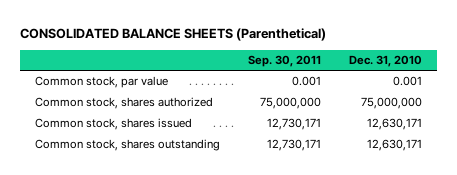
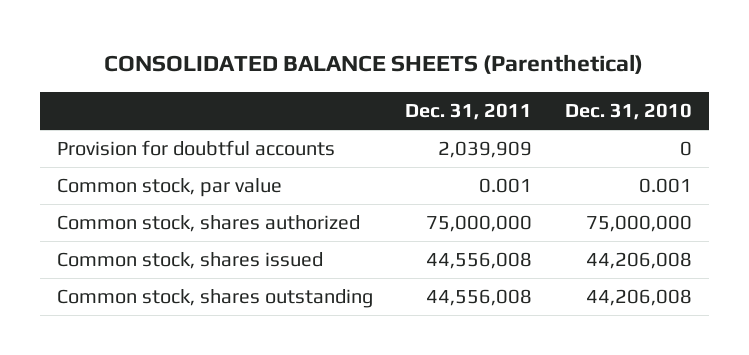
[248,54,322,67] Sep. 30, 2011 -> none
none -> [405,102,533,120] Dec. 31, 2011
none -> [56,140,335,157] Provision for doubtful accounts
[367,118,423,131] 12,630,171 -> [586,252,693,270] 44,206,008
[367,139,423,152] 12,630,171 -> [586,289,693,307] 44,206,008

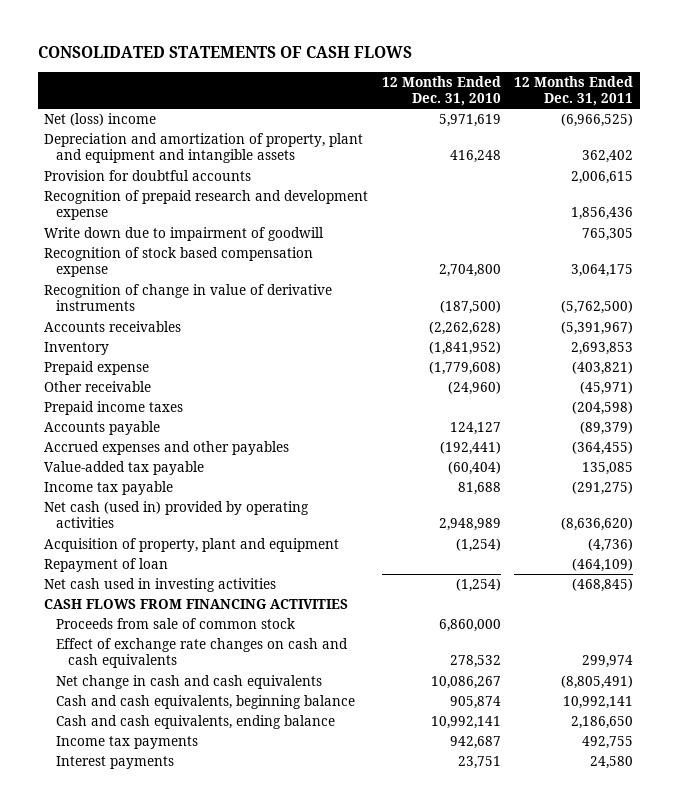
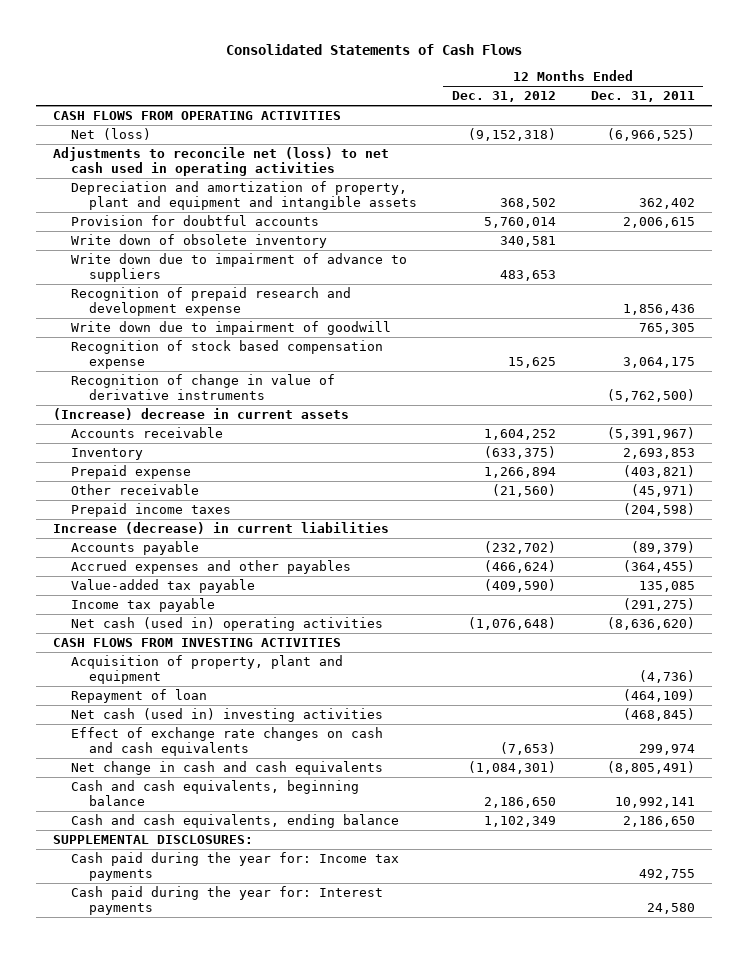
[37,46,412,59] CONSOLIDATED STATEMENTS OF CASH FLOWS -> [226,43,523,55] Consolidated Statements of Cash Flows
[381,75,501,106] 12 Months Ended Dec. 31, 2010 -> none
none -> [451,91,556,103] Dec. 31, 2012
none -> [53,111,342,121] CASH FLOWS FROM OPERATING ACTIVITIES
[44,112,157,126] Net (loss) income -> [71,128,152,141] Net (loss)
none -> [53,147,390,176] Adjustments to reconcile net (loss) to net cash used in operating activities
none -> [71,234,328,249] Write down of obsolete inventory
none -> [71,253,408,282] Write down due to impairment of advance to suppliers
none -> [53,408,350,421] (Increase) decrease in current assets
[44,320,182,332] Accounts receivables -> [71,427,224,439] Accounts receivable
none -> [53,522,390,535] Increase (decrease) in current liabilities
[44,500,310,529] Net cash (used in) provided by operating activities -> [71,617,384,632] Net cash (used in) operating activities
none -> [53,638,342,648] CASH FLOWS FROM INVESTING ACTIVITIES
[44,598,349,609] CASH FLOWS FROM FINANCING ACTIVITIES -> none
[56,617,296,629] Proceeds from sale of common stock -> none
[44,577,277,592] Net cash used in investing activities -> [71,708,384,723] Net cash (used in) investing activities
none -> [53,835,254,845] SUPPLEMENTAL DISCLOSURES:
[56,735,199,749] Income tax payments -> [71,852,400,881] Cash paid during the year for: Income tax payments
[56,755,175,769] Interest payments -> [71,886,384,915] Cash paid during the year for: Interest payments

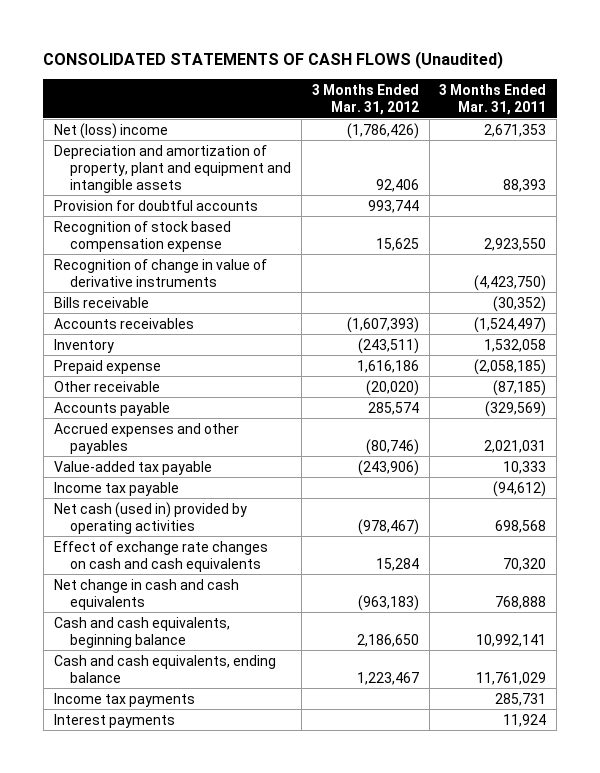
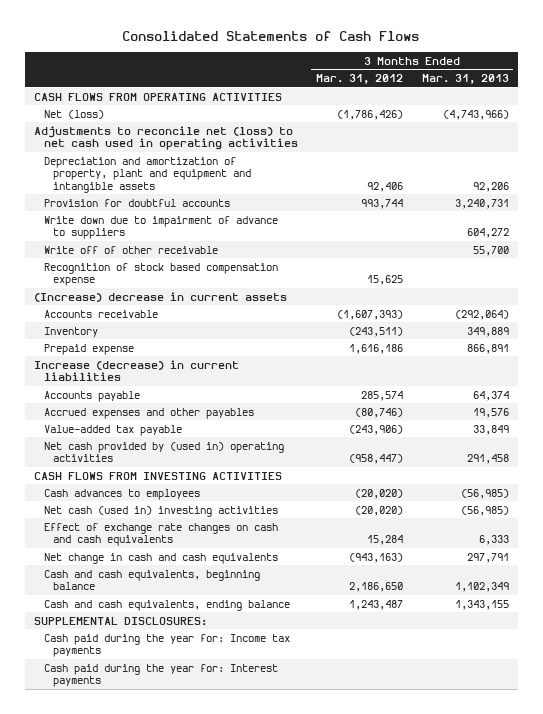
[43,51,504,70] CONSOLIDATED STATEMENTS OF CASH FLOWS (Unaudited) -> [122,31,420,42] Consolidated Statements of Cash Flows
[439,83,547,115] 3 Months Ended Mar. 31, 2011 -> none
none -> [421,74,509,85] Mar. 31, 2013
none -> [34,92,283,101] CASH FLOWS FROM OPERATING ACTIVITIES
[53,122,168,139] Net (loss) income -> [43,109,104,119] Net (loss)
none -> [34,125,298,151] Adjustments to reconcile net (loss) to net cash used in operating activities
none -> [43,215,278,240] Write down due to impairment of advance to suppliers
none -> [43,245,218,254] Write off of other receivable
[53,258,267,287] Recognition of change in value of derivative instruments -> none
[53,296,149,308] Bills receivable -> none
none -> [34,291,288,302] (Increase) decrease in current assets
[53,317,194,329] Accounts receivables -> [43,309,158,318] Accounts receivable
[53,380,160,392] Other receivable -> none
none -> [34,359,240,382] Increase (decrease) in current liabilities
[53,481,179,496] Income tax payable -> none
[53,501,247,534] Net cash (used in) provided by operating activities -> [43,441,284,463] Net cash provided by (used in) operating activities
[357,518,419,535] (978,467) -> [349,454,404,465] (958,447)
none -> [34,471,283,480] CASH FLOWS FROM INVESTING ACTIVITIES
none -> [43,488,200,500] Cash advances to employees
none -> [43,505,278,517] Net cash (used in) investing activities
[357,594,419,611] (963,183) -> [349,552,404,563] (943,163)
[356,671,419,685] 1,223,467 -> [349,599,404,610] 1,243,487
none -> [34,616,208,626] SUPPLEMENTAL DISCLOSURES:
[53,692,195,707] Income tax payments -> [43,633,290,658] Cash paid during the year for: Income tax payments
[53,713,175,728] Interest payments -> [43,663,278,688] Cash paid during the year for: Interest payments

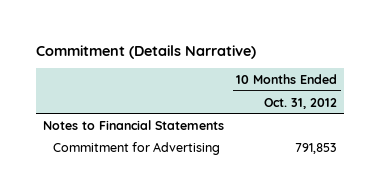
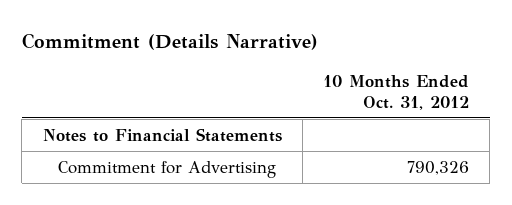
[295,142,338,154] 791,853 -> [406,160,469,175] 790,326

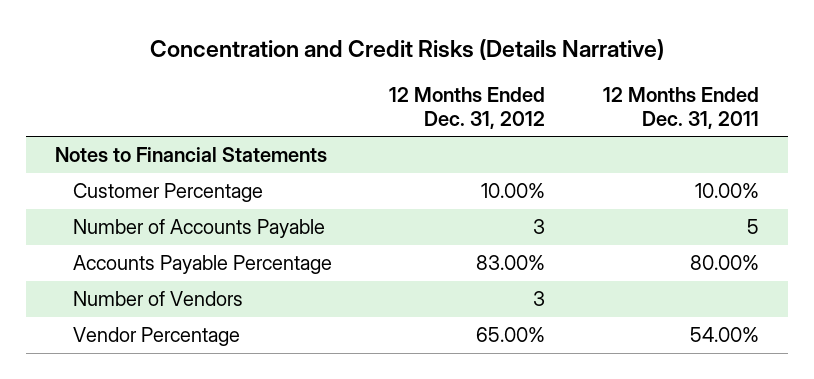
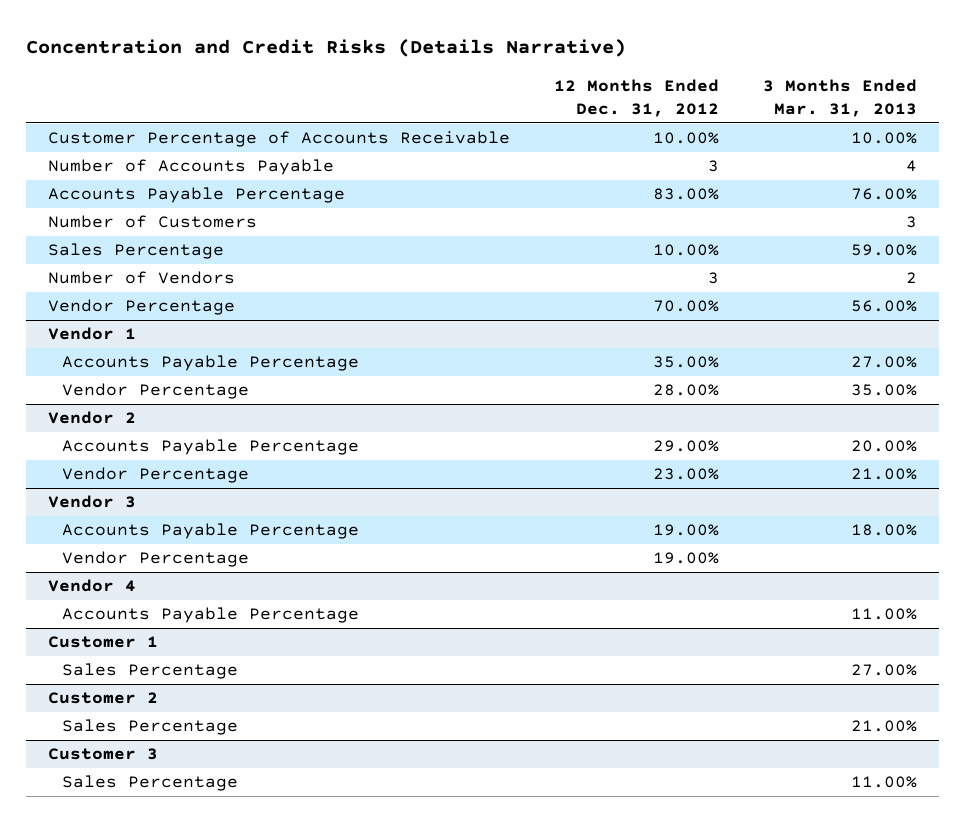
[603,86,760,129] 12 Months Ended Dec. 31, 2011 -> none
none -> [762,78,917,117] 3 Months Ended Mar. 31, 2013
[54,147,327,163] Notes to Financial Statements -> none
[72,183,263,203] Customer Percentage -> [47,131,510,148] Customer Percentage of Accounts Receivable
none -> [47,215,257,229] Number of Customers
none -> [47,243,224,260] Sales Percentage
[476,327,546,343] 65.00% -> [652,300,719,313] 70.00%
none -> [47,327,136,341] Vendor 1
none -> [61,355,359,372] Accounts Payable Percentage
none -> [61,383,249,400] Vendor Percentage
none -> [47,411,136,425] Vendor 2
none -> [61,439,359,456] Accounts Payable Percentage
none -> [61,467,249,484] Vendor Percentage
none -> [47,495,136,509] Vendor 3
none -> [61,523,359,540] Accounts Payable Percentage
none -> [61,551,249,568] Vendor Percentage
none -> [47,579,136,593] Vendor 4
none -> [61,607,359,624] Accounts Payable Percentage
none -> [47,636,158,649] Customer 1
none -> [61,663,238,680] Sales Percentage
none -> [47,692,158,705] Customer 2
none -> [61,719,238,736] Sales Percentage
none -> [47,748,158,761] Customer 3
none -> [61,775,238,792] Sales Percentage

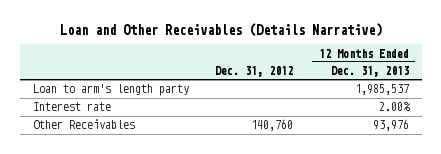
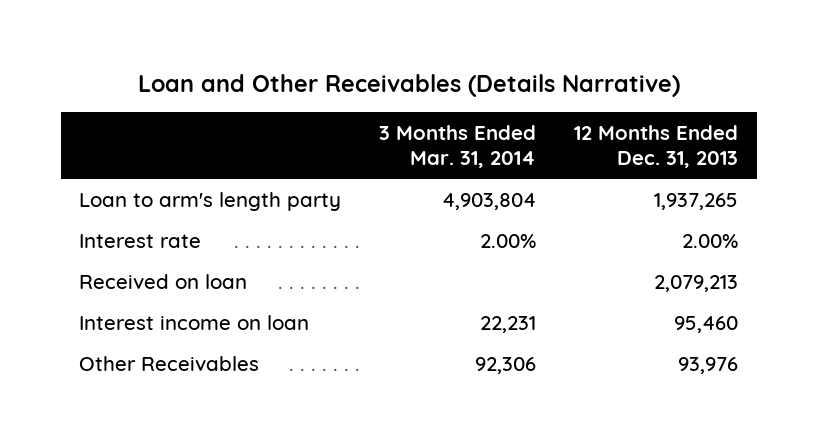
[214,66,293,78] Dec. 31, 2012 -> none
none -> [379,124,537,169] 3 Months Ended Mar. 31, 2014
[354,84,409,96] 1,985,537 -> [654,193,739,211] 1,937,265
none -> [79,274,248,290] Received on loan
none -> [79,315,310,331] Interest income on loan

